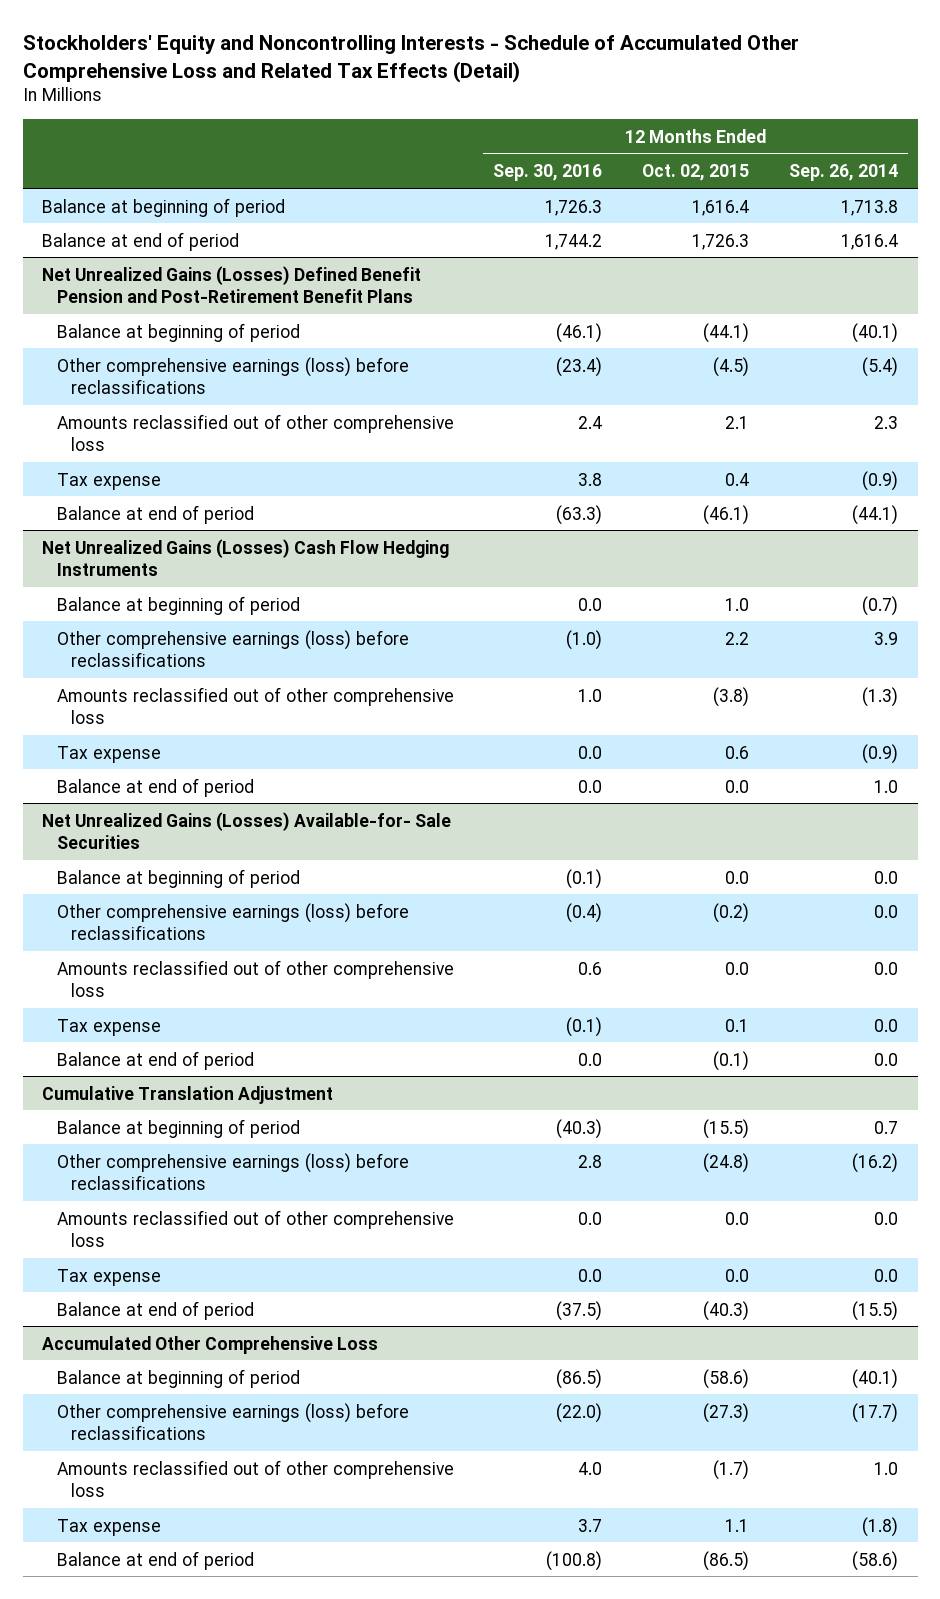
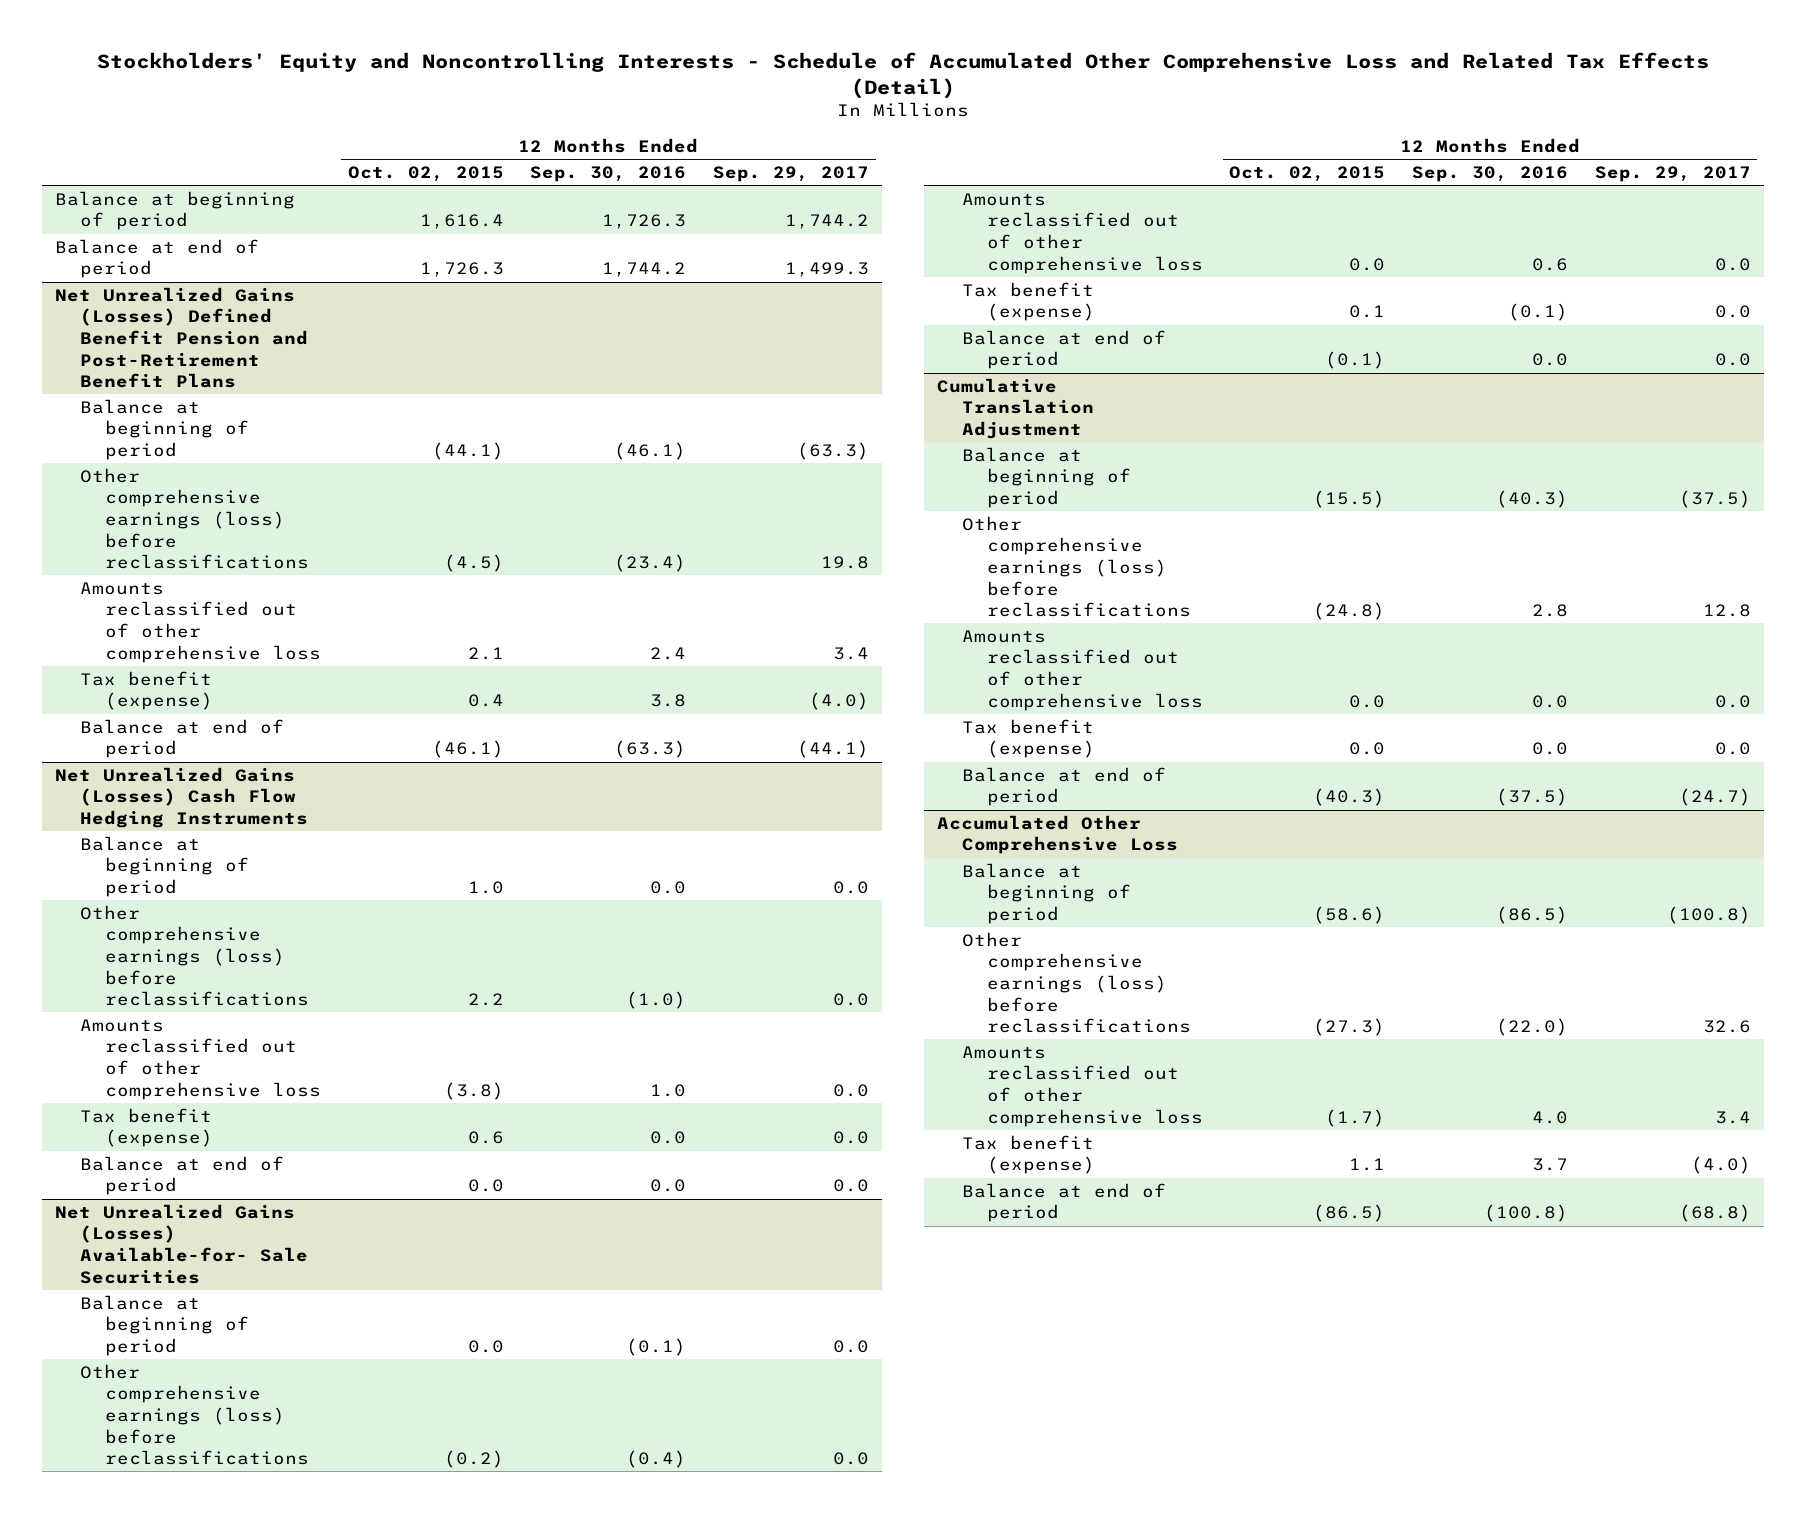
[788,164,898,182] Sep. 26, 2014 -> none
none -> [712,166,869,183] Sep. 29, 2017
[56,472,161,490] Tax expense -> [80,670,213,711] Tax benefit (expense)
[56,745,161,763] Tax expense -> [80,1107,213,1148] Tax benefit (expense)
[56,1018,161,1036] Tax expense -> [961,281,1095,322] Tax benefit (expense)
[56,1268,161,1286] Tax expense -> [961,718,1095,759] Tax benefit (expense)
[56,1518,161,1536] Tax expense -> [961,1134,1095,1175] Tax benefit (expense)

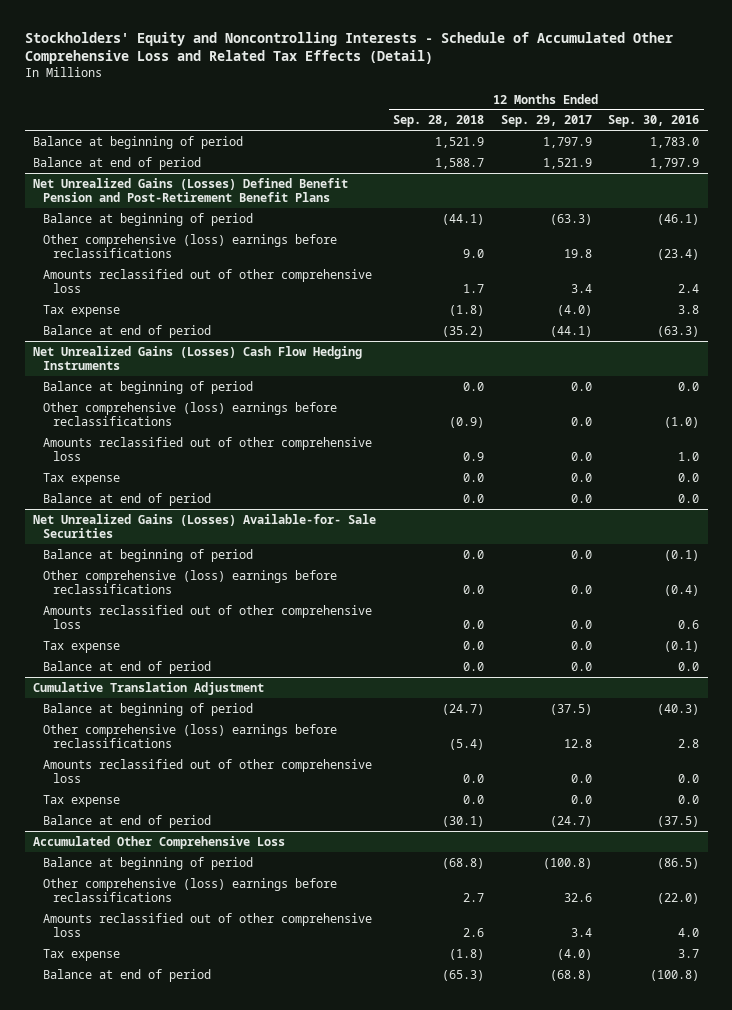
[347,166,504,183] Oct. 02, 2015 -> none
none -> [392,115,484,128] Sep. 28, 2018
[602,214,687,230] 1,726.3 -> [650,136,700,148] 1,783.0
[784,214,869,230] 1,744.2 -> [542,136,592,148] 1,797.9
[602,262,687,278] 1,744.2 -> [650,157,700,169] 1,797.9
[784,262,869,278] 1,499.3 -> [542,157,592,169] 1,521.9
[80,467,309,570] Other comprehensive earnings (loss) before reclassifications -> [43,233,338,258] Other comprehensive (loss) earnings before reclassifications
[80,670,213,711] Tax benefit (expense) -> [43,304,121,317] Tax expense
[80,904,309,1007] Other comprehensive earnings (loss) before reclassifications -> [43,401,338,426] Other comprehensive (loss) earnings before reclassifications
[80,1107,213,1148] Tax benefit (expense) -> [43,472,121,485] Tax expense
[80,1363,309,1466] Other comprehensive earnings (loss) before reclassifications -> [43,569,338,594] Other comprehensive (loss) earnings before reclassifications
[961,281,1095,322] Tax benefit (expense) -> [43,640,121,653] Tax expense
[961,515,1191,618] Other comprehensive earnings (loss) before reclassifications -> [43,723,338,748] Other comprehensive (loss) earnings before reclassifications
[961,718,1095,759] Tax benefit (expense) -> [43,794,121,807] Tax expense
[961,931,1191,1034] Other comprehensive earnings (loss) before reclassifications -> [43,877,338,902] Other comprehensive (loss) earnings before reclassifications
[961,1134,1095,1175] Tax benefit (expense) -> [43,948,121,961] Tax expense

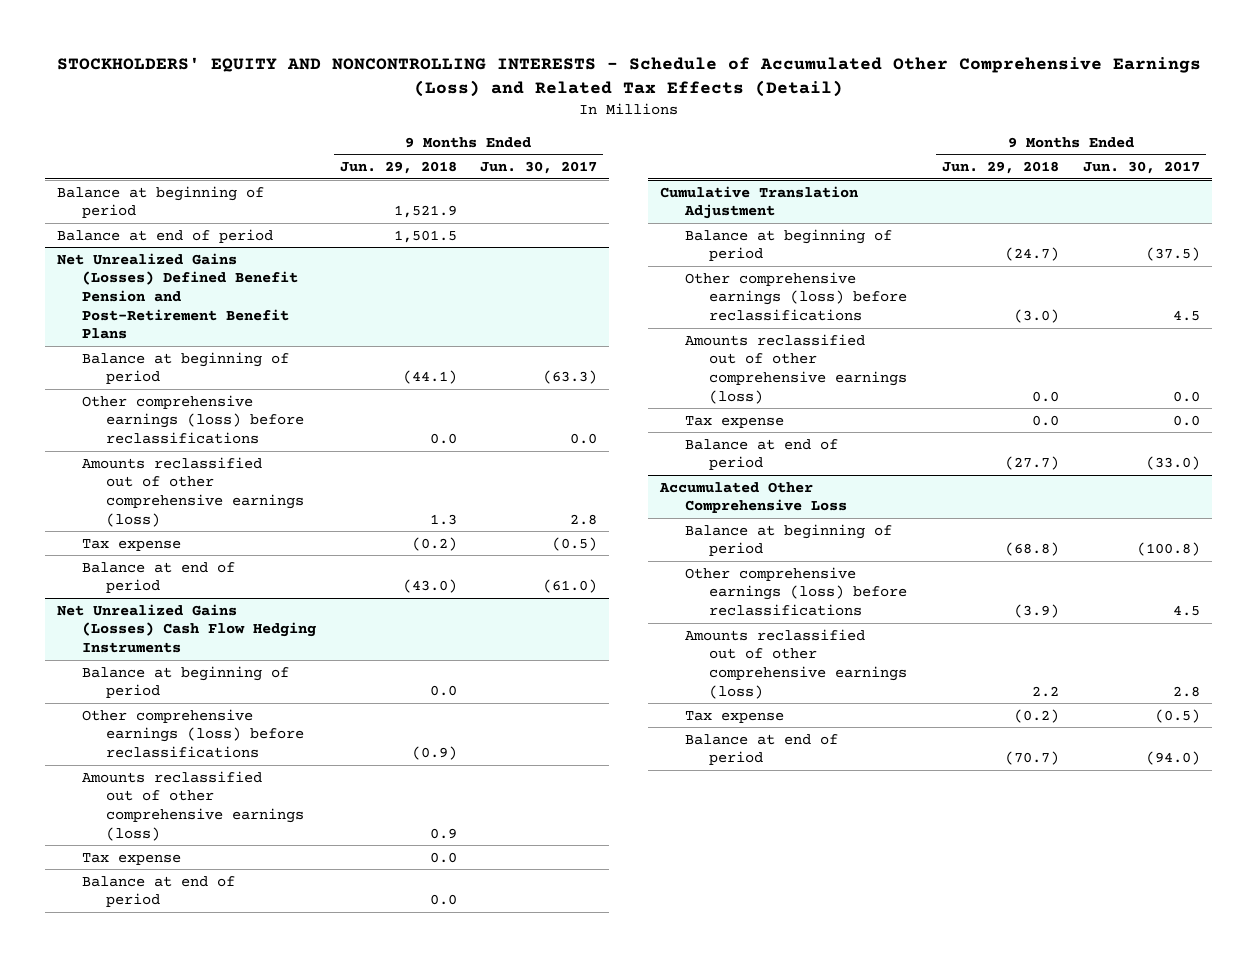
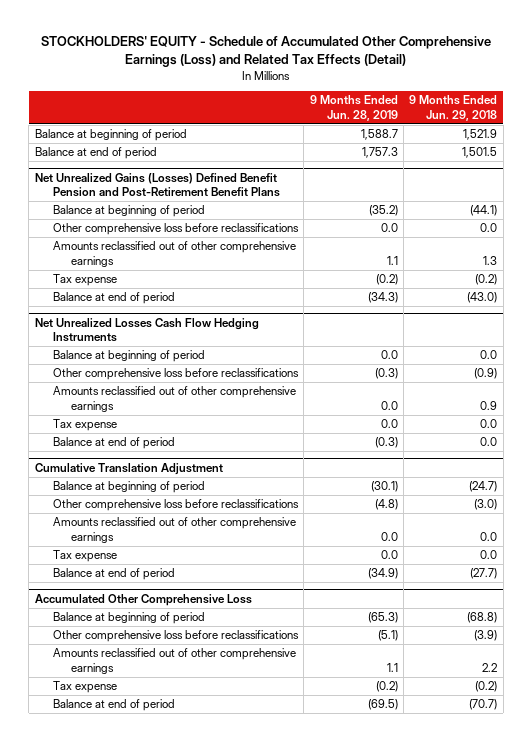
[56,57,1201,98] STOCKHOLDERS' EQUITY AND NONCONTROLLING INTERESTS - Schedule of Accumulated Other Comprehensive Earnings (Loss) and Related Tax Effects (Detail) -> [40,36,491,68] STOCKHOLDERS' EQUITY - Schedule of Accumulated Other Comprehensive Earnings (Loss) and Related Tax Effects (Detail)
[480,160,598,174] Jun. 30, 2017 -> none
none -> [309,95,398,121] 9 Months Ended Jun. 28, 2019
[81,394,305,444] Other comprehensive earnings (loss) before reclassifications -> [52,223,299,236] Other comprehensive loss before reclassifications
[81,456,305,527] Amounts reclassified out of other comprehensive earnings (loss) -> [52,241,296,267] Amounts reclassified out of other comprehensive earnings
[57,603,316,653] Net Unrealized Gains (Losses) Cash Flow Hedging Instruments -> [34,317,259,343] Net Unrealized Losses Cash Flow Hedging Instruments
[81,708,305,758] Other comprehensive earnings (loss) before reclassifications -> [52,368,299,381] Other comprehensive loss before reclassifications
[81,770,305,841] Amounts reclassified out of other comprehensive earnings (loss) -> [52,386,296,412] Amounts reclassified out of other comprehensive earnings
[684,271,908,321] Other comprehensive earnings (loss) before reclassifications -> [52,499,299,512] Other comprehensive loss before reclassifications
[684,333,908,404] Amounts reclassified out of other comprehensive earnings (loss) -> [52,517,296,543] Amounts reclassified out of other comprehensive earnings
[684,566,908,616] Other comprehensive earnings (loss) before reclassifications -> [52,630,299,643] Other comprehensive loss before reclassifications
[684,628,908,699] Amounts reclassified out of other comprehensive earnings (loss) -> [52,648,296,674] Amounts reclassified out of other comprehensive earnings

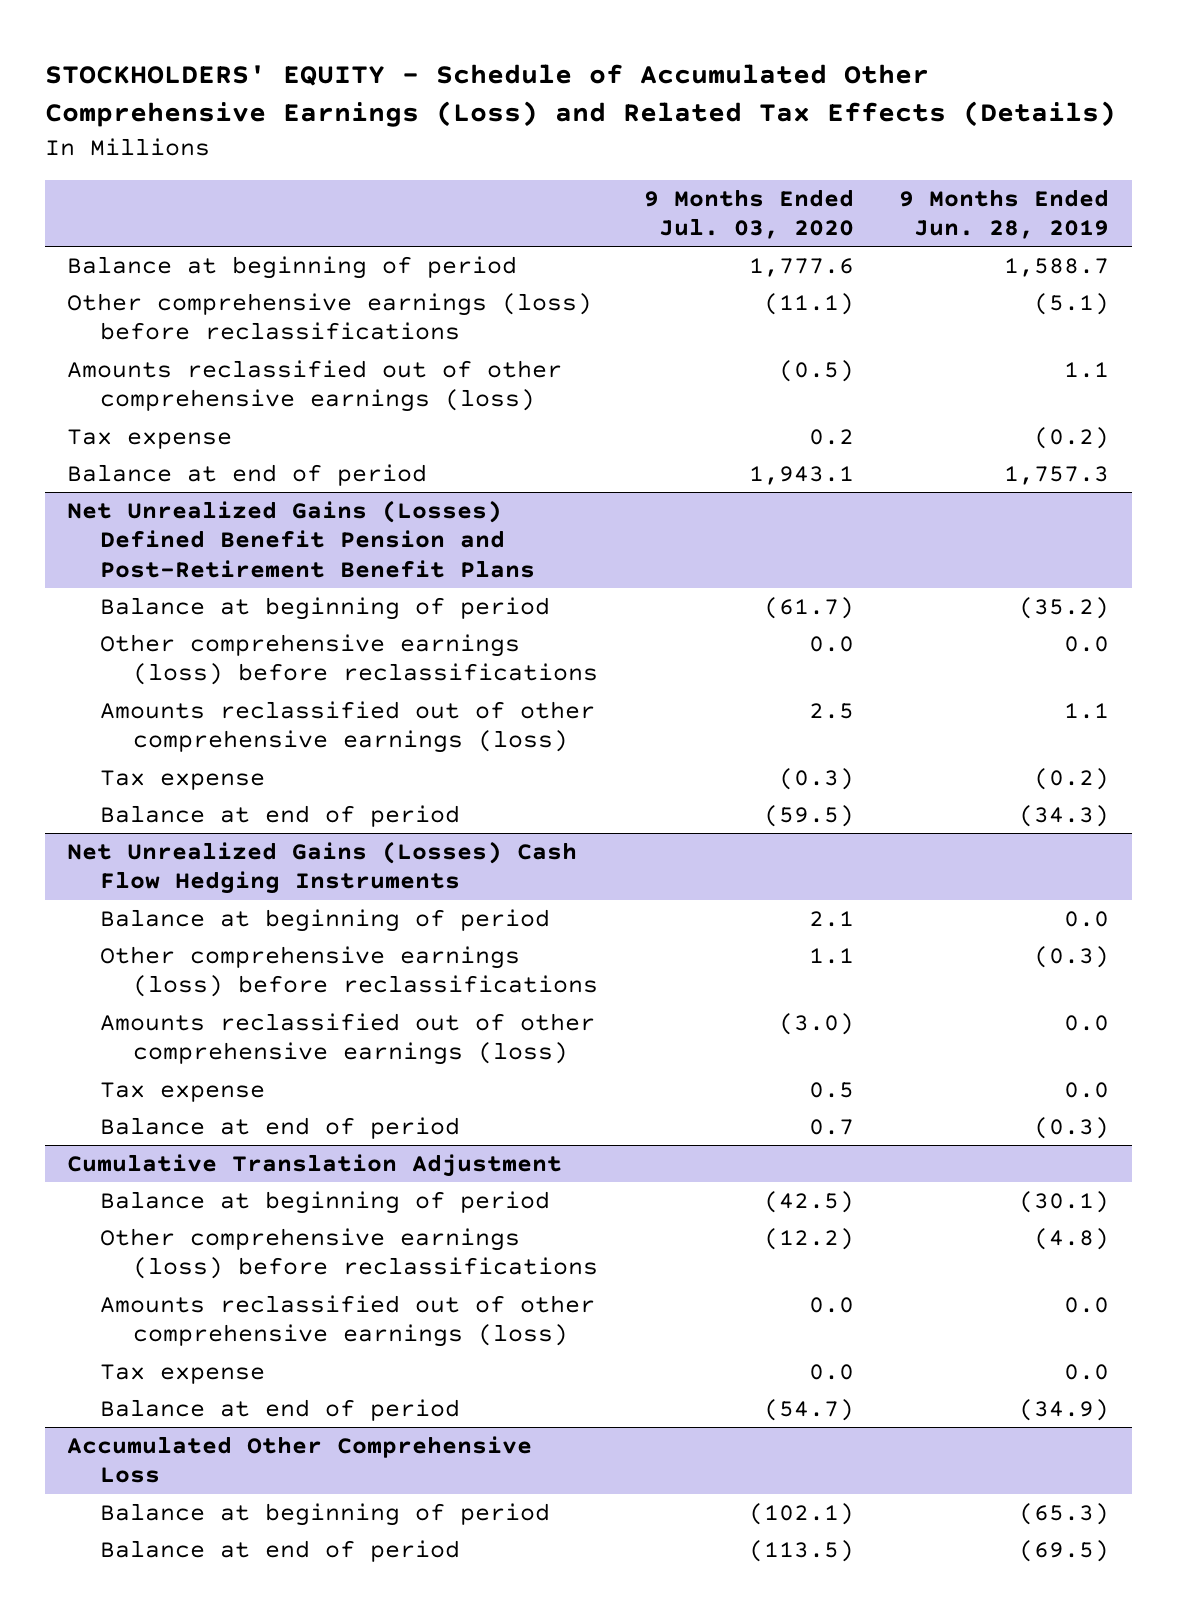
[40,36,491,68] STOCKHOLDERS' EQUITY - Schedule of Accumulated Other Comprehensive Earnings (Loss) and Related Tax Effects (Detail) -> [44,63,1116,128] STOCKHOLDERS' EQUITY - Schedule of Accumulated Other Comprehensive Earnings (Loss) and Related Tax Effects (Details)
[409,95,498,121] 9 Months Ended Jun. 29, 2018 -> none
none -> [643,188,854,239] 9 Months Ended Jul. 03, 2020
none -> [67,293,593,341] Other comprehensive earnings (loss) before reclassifications
none -> [67,360,563,413] Amounts reclassified out of other comprehensive earnings (loss)
none -> [67,429,233,450] Tax expense
[52,223,299,236] Other comprehensive loss before reclassifications -> [100,634,598,686] Other comprehensive earnings (loss) before reclassifications
[52,241,296,267] Amounts reclassified out of other comprehensive earnings -> [100,701,596,754] Amounts reclassified out of other comprehensive earnings (loss)
[34,317,259,343] Net Unrealized Losses Cash Flow Hedging Instruments -> [67,841,578,895] Net Unrealized Gains (Losses) Cash Flow Hedging Instruments
[52,368,299,381] Other comprehensive loss before reclassifications -> [100,946,598,998] Other comprehensive earnings (loss) before reclassifications
[52,386,296,412] Amounts reclassified out of other comprehensive earnings -> [100,1013,596,1066] Amounts reclassified out of other comprehensive earnings (loss)
[52,499,299,512] Other comprehensive loss before reclassifications -> [100,1228,598,1280] Other comprehensive earnings (loss) before reclassifications
[52,517,296,543] Amounts reclassified out of other comprehensive earnings -> [100,1295,596,1348] Amounts reclassified out of other comprehensive earnings (loss)
[52,630,299,643] Other comprehensive loss before reclassifications -> none
[52,648,296,674] Amounts reclassified out of other comprehensive earnings -> none
[52,681,117,694] Tax expense -> none

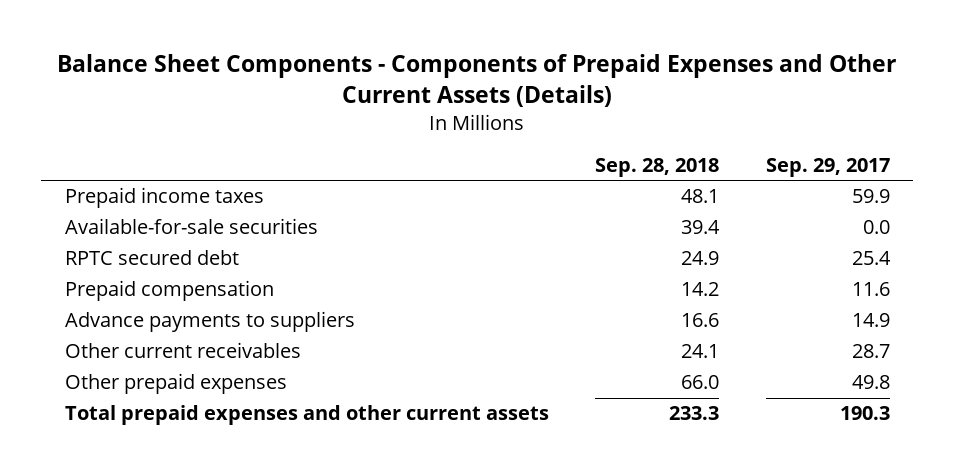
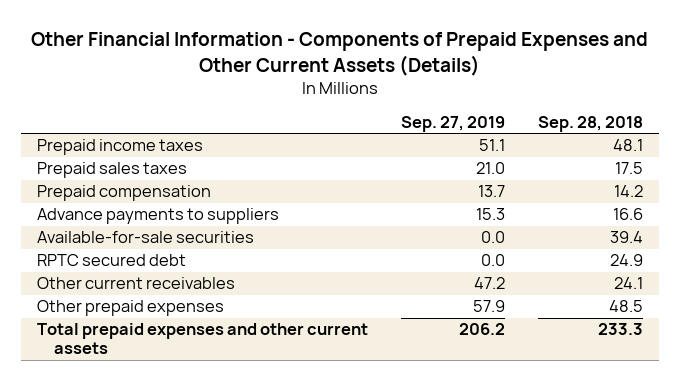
[57,54,897,108] Balance Sheet Components - Components of Prepaid Expenses and Other Current Assets (Details) -> [31,32,649,76] Other Financial Information - Components of Prepaid Expenses and Other Current Assets (Details)
[765,157,890,177] Sep. 29, 2017 -> none
none -> [401,115,506,132] Sep. 27, 2019
none -> [37,162,188,179] Prepaid sales taxes
[64,218,318,235] Available-for-sale securities -> [37,231,255,244] Available-for-sale securities
[64,250,239,266] RPTC secured debt -> [37,254,187,267] RPTC secured debt
[681,375,720,390] 66.0 -> [609,300,644,313] 48.5

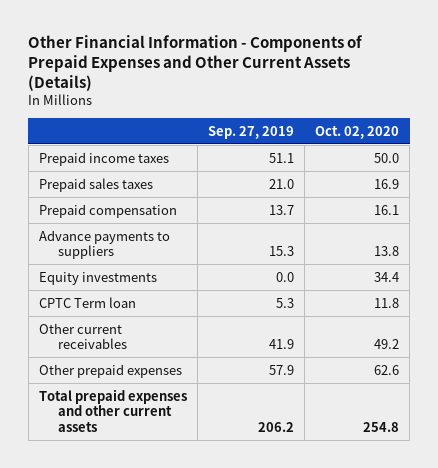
[538,115,644,132] Sep. 28, 2018 -> none
none -> [315,125,400,139] Oct. 02, 2020
[37,231,255,244] Available-for-sale securities -> none
[37,254,187,267] RPTC secured debt -> none
none -> [38,271,157,285] Equity investments
none -> [38,296,136,308] CPTC Term loan
[474,277,506,290] 47.2 -> [268,339,294,350] 41.9

